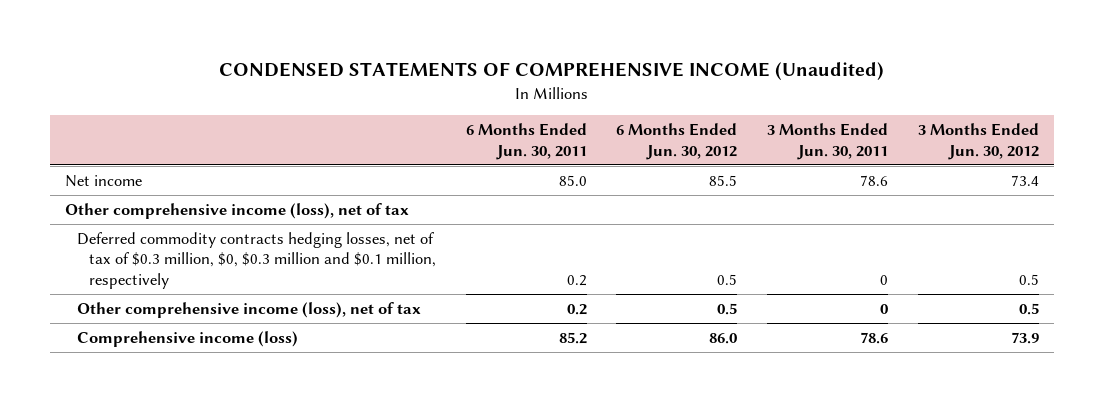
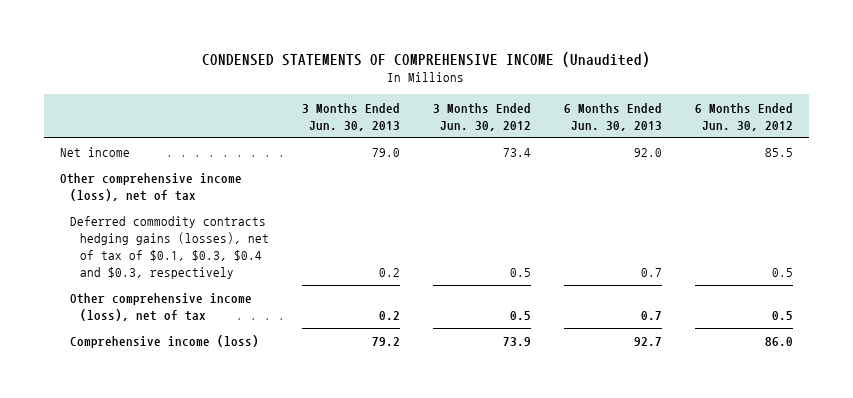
[465,123,587,160] 6 Months Ended Jun. 30, 2011 -> none
[767,123,889,160] 3 Months Ended Jun. 30, 2011 -> none
none -> [301,102,400,131] 3 Months Ended Jun. 30, 2013
none -> [563,102,662,131] 6 Months Ended Jun. 30, 2013
[76,232,437,289] Deferred commodity contracts hedging losses, net of tax of $0.3 million, $0, $0.3 million and $0.1 million, respectively -> [69,216,269,279] Deferred commodity contracts hedging gains (losses), net of tax of $0.1, $0.3, $0.4 and $0.3, respectively

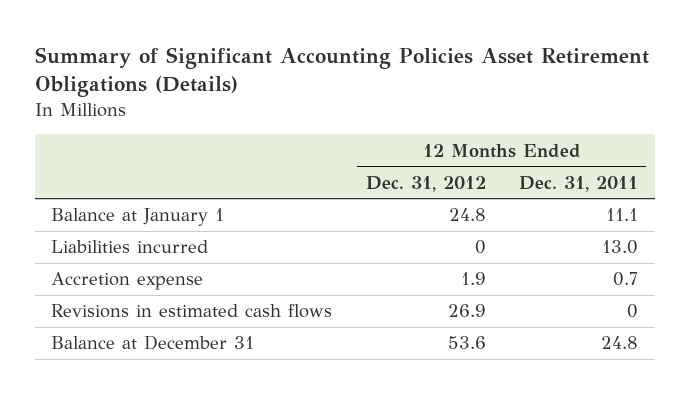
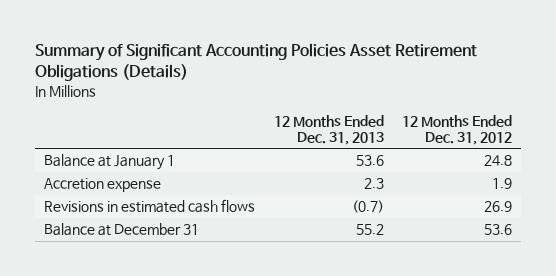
[518,175,638,192] Dec. 31, 2011 -> none
none -> [273,114,384,145] 12 Months Ended Dec. 31, 2013
[51,240,209,254] Liabilities incurred -> none

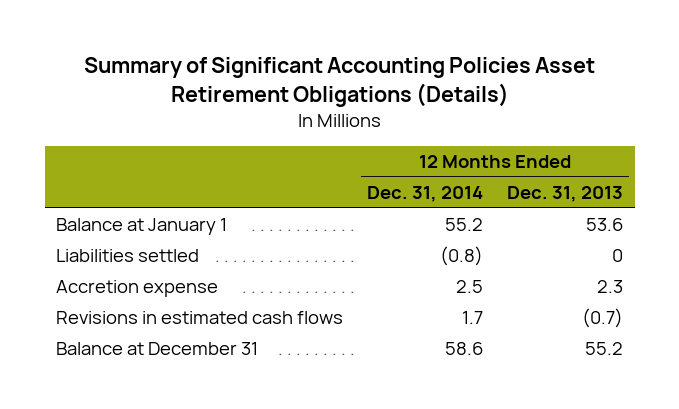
[401,114,512,145] 12 Months Ended Dec. 31, 2012 -> none
none -> [367,185,484,202] Dec. 31, 2014
none -> [56,249,200,263] Liabilities settled

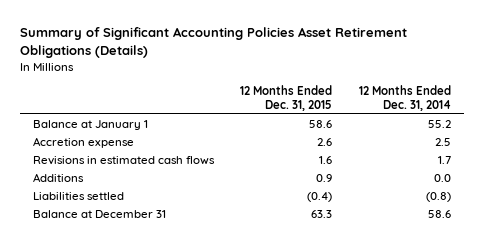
[506,185,623,202] Dec. 31, 2013 -> none
none -> [240,85,333,111] 12 Months Ended Dec. 31, 2015
none -> [32,173,84,183] Additions
[56,249,200,263] Liabilities settled -> [32,192,124,201] Liabilities settled

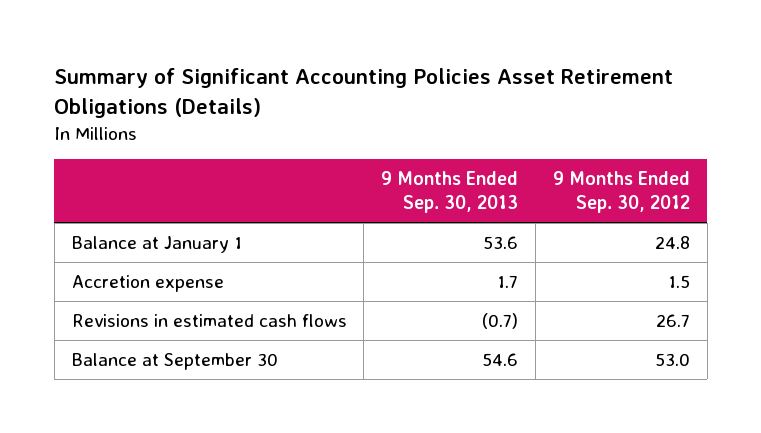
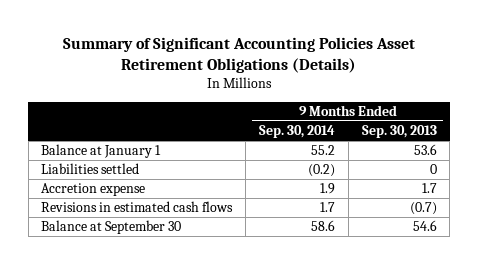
[552,171,690,214] 9 Months Ended Sep. 30, 2012 -> none
none -> [258,125,335,139] Sep. 30, 2014
none -> [41,163,140,175] Liabilities settled

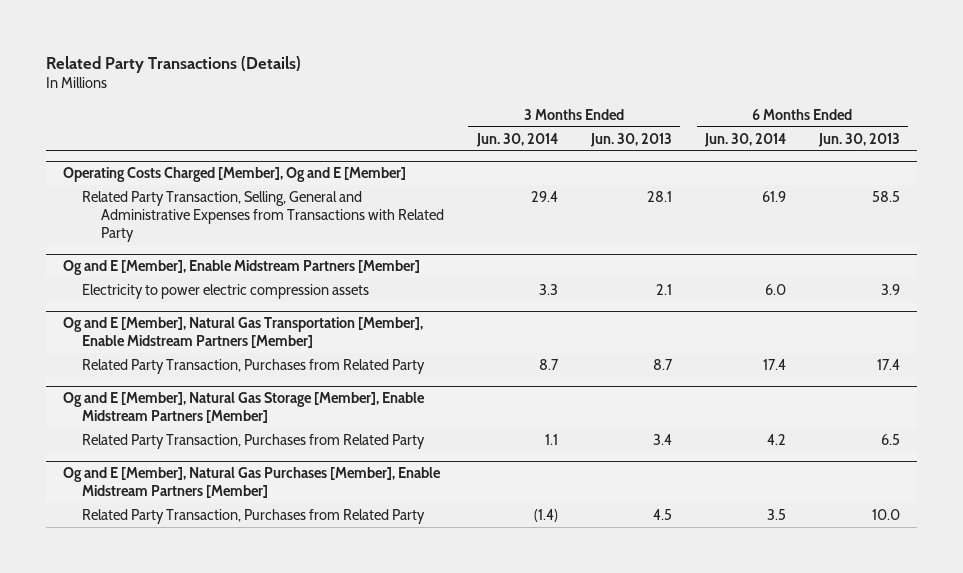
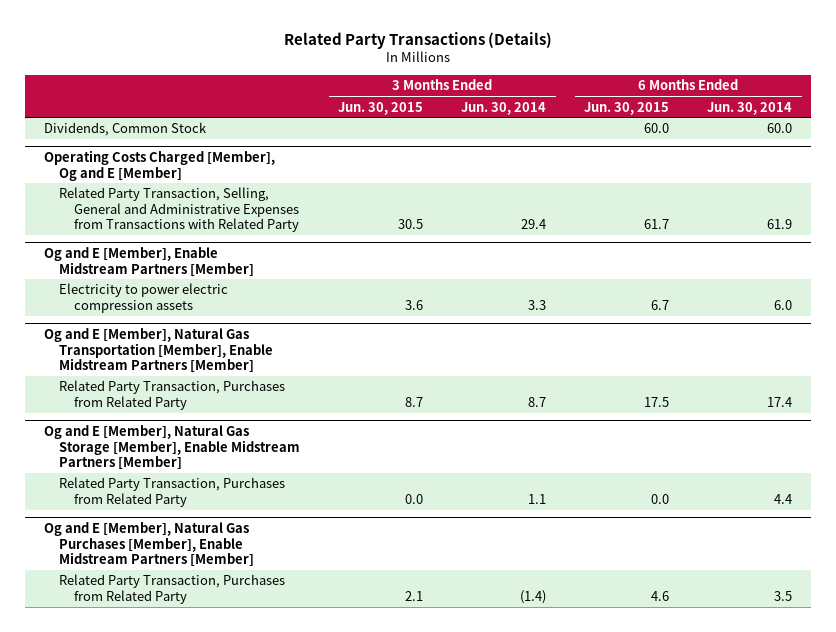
[589,132,672,147] Jun. 30, 2013 -> none
[818,132,901,147] Jun. 30, 2013 -> none
none -> [338,101,424,115] Jun. 30, 2015
none -> [584,101,670,115] Jun. 30, 2015
none -> [44,122,208,137] Dividends, Common Stock
[766,434,786,446] 4.2 -> [774,493,793,504] 4.4

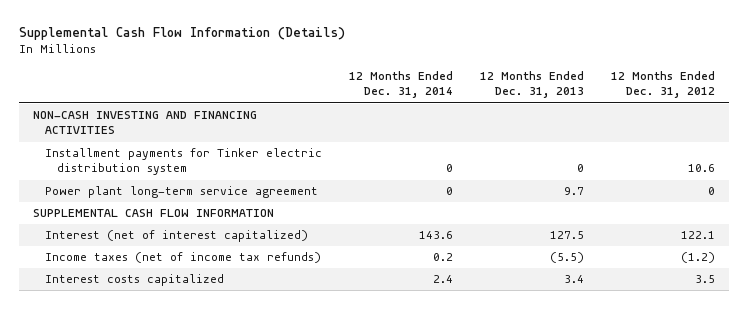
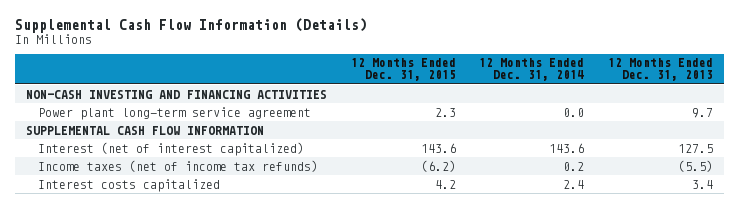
[611,71,716,99] 12 Months Ended Dec. 31, 2012 -> none
none -> [350,58,456,82] 12 Months Ended Dec. 31, 2015
[44,148,322,176] Installment payments for Tinker electric distribution system -> none
[446,187,454,196] 0 -> [563,107,585,117] 0.0

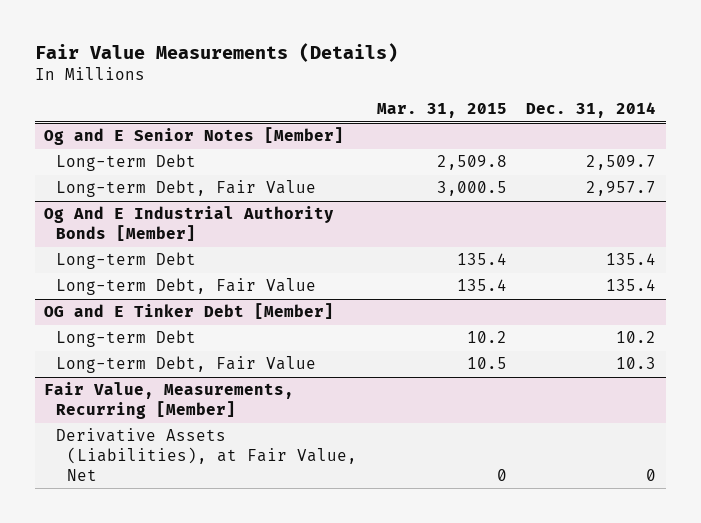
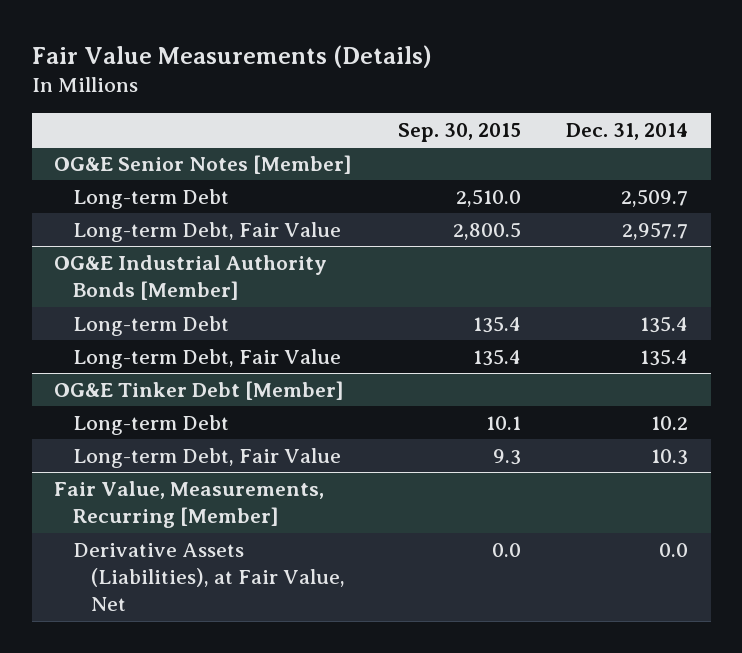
[376,103,507,119] Mar. 31, 2015 -> none
none -> [397,122,521,142] Sep. 30, 2015
[44,127,345,146] Og and E Senior Notes [Member] -> [54,154,353,174] OG&E Senior Notes [Member]
[44,206,335,242] Og And E Industrial Authority Bonds [Member] -> [54,254,328,301] OG&E Industrial Authority Bonds [Member]
[44,303,335,320] OG and E Tinker Debt [Member] -> [54,380,345,400] OG&E Tinker Debt [Member]
[646,468,657,481] 0 -> [658,542,688,557] 0.0

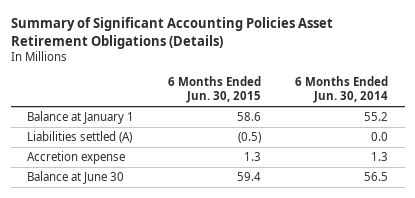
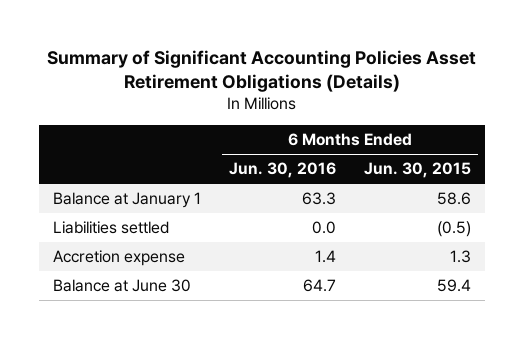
[295,76,389,103] 6 Months Ended Jun. 30, 2014 -> none
none -> [229,162,337,179] Jun. 30, 2016
[27,131,133,144] Liabilities settled (A) -> [53,221,170,235] Liabilities settled

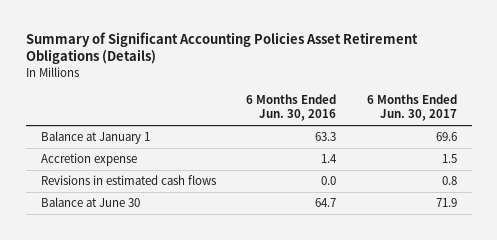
[363,162,471,179] Jun. 30, 2015 -> none
none -> [366,93,457,122] 6 Months Ended Jun. 30, 2017
[53,221,170,235] Liabilities settled -> none
none -> [40,175,216,186] Revisions in estimated cash flows

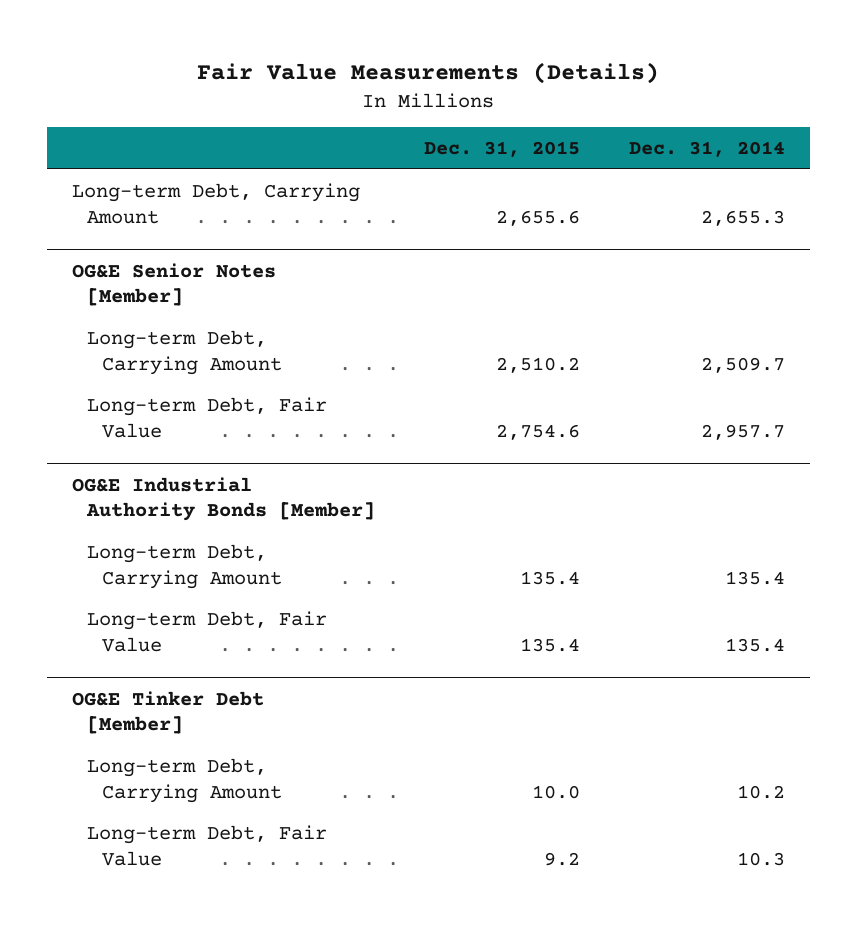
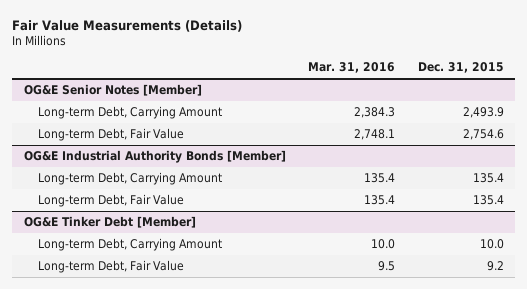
[629,140,786,157] Dec. 31, 2014 -> none
none -> [308,62,396,74] Mar. 31, 2016
[71,182,360,224] Long-term Debt, Carrying Amount -> none
[495,356,580,373] 2,510.2 -> [462,107,504,119] 2,493.9

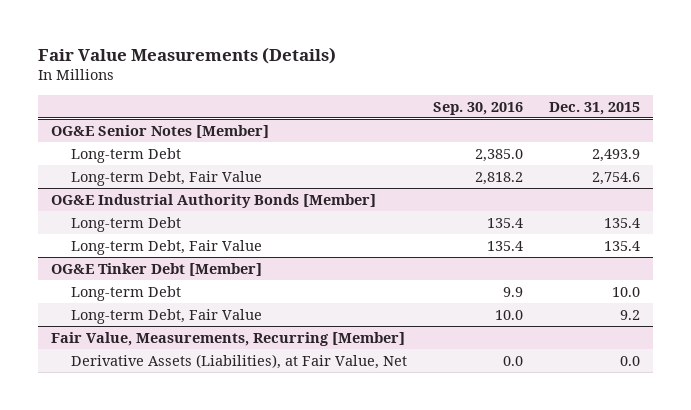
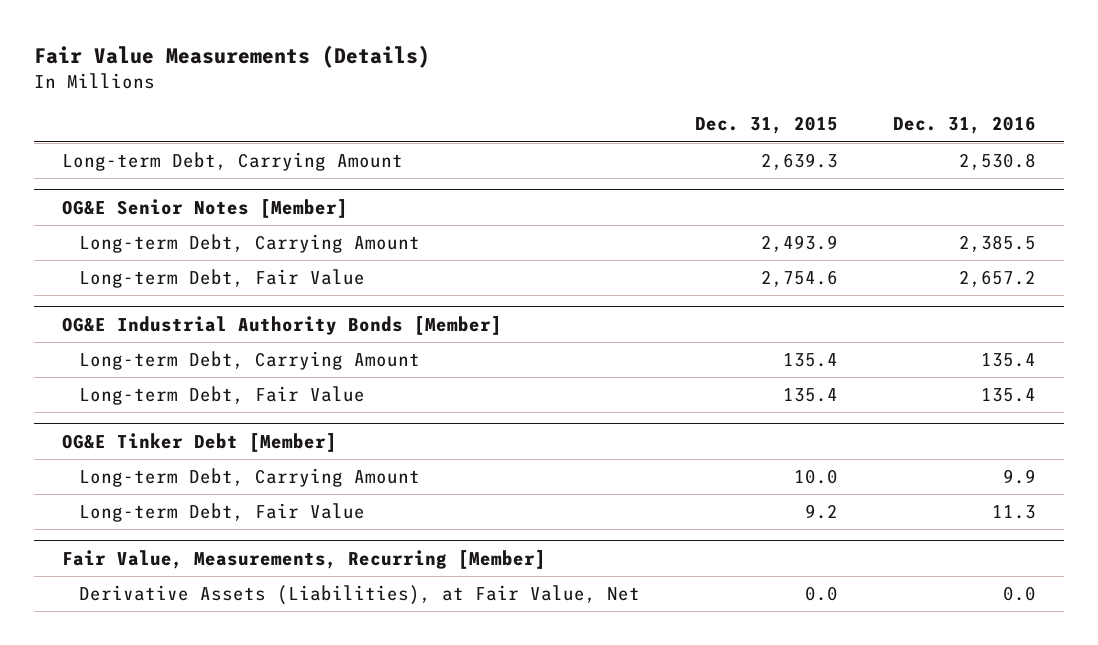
[433,101,524,115] Sep. 30, 2016 -> none
none -> [893,116,1037,135] Dec. 31, 2016
none -> [61,152,403,172] Long-term Debt, Carrying Amount
[71,147,182,163] Long-term Debt -> [79,234,421,254] Long-term Debt, Carrying Amount
[71,216,182,232] Long-term Debt -> [79,351,421,371] Long-term Debt, Carrying Amount
[71,285,182,301] Long-term Debt -> [79,468,421,488] Long-term Debt, Carrying Amount

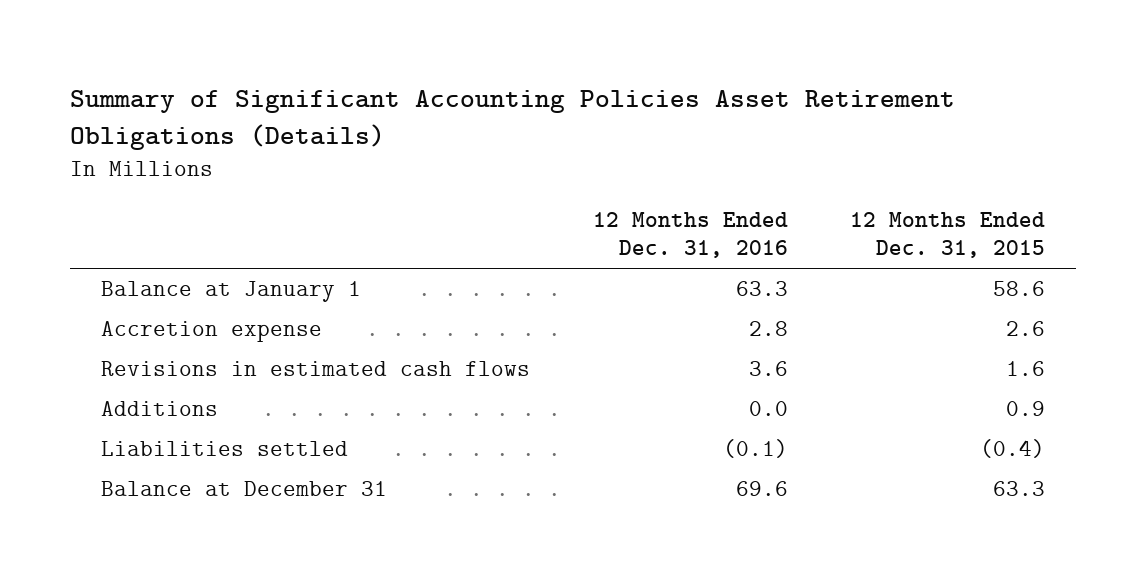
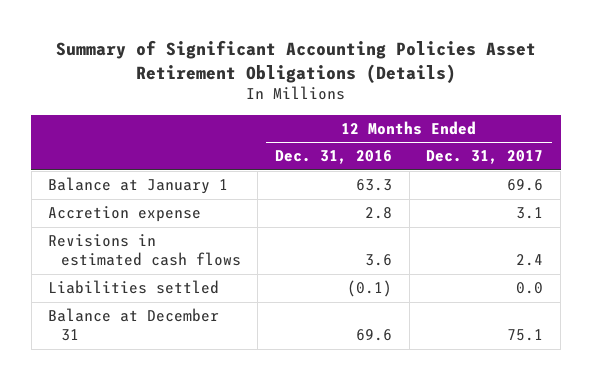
[849,211,1045,259] 12 Months Ended Dec. 31, 2015 -> none
none -> [426,150,544,165] Dec. 31, 2017
[101,401,219,417] Additions -> none

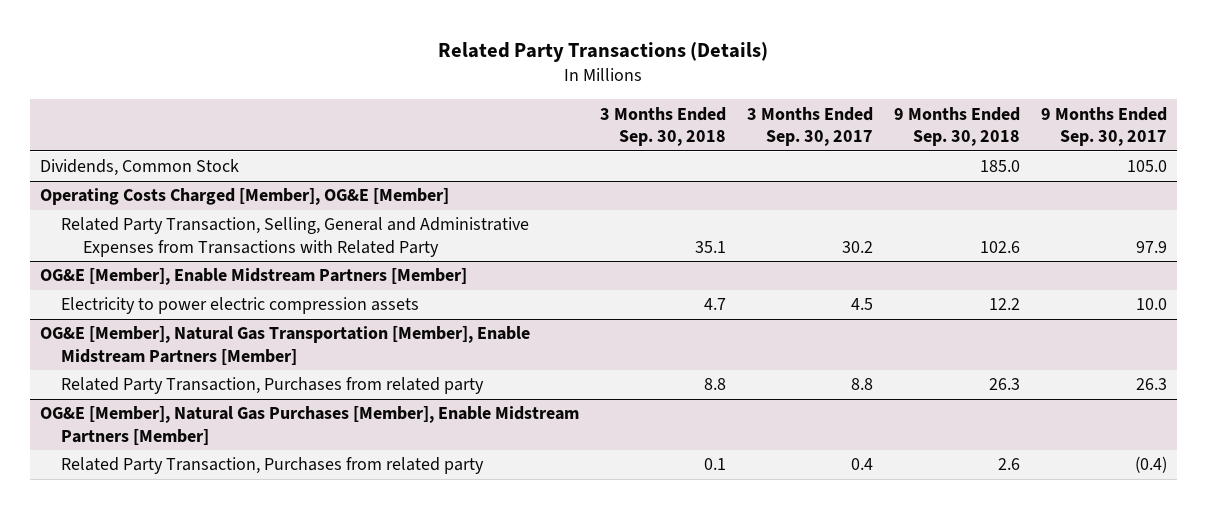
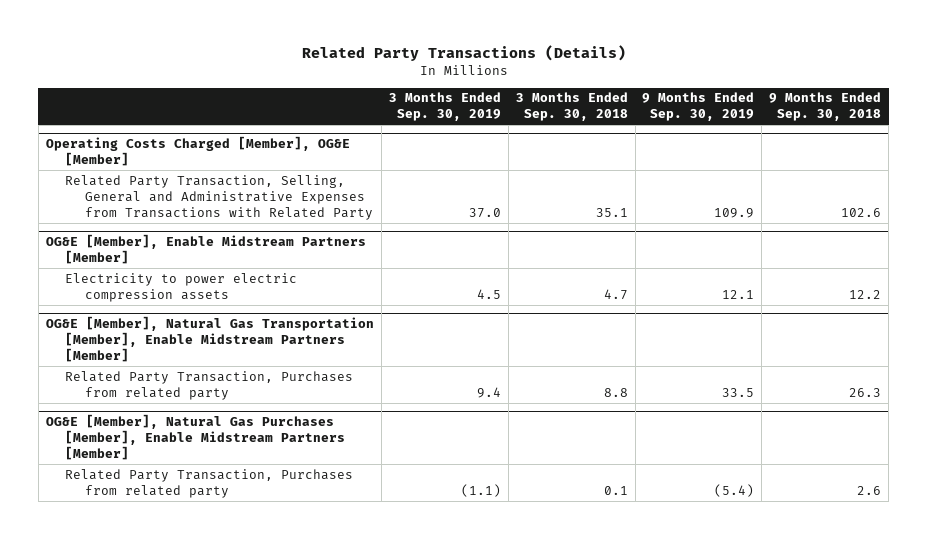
[746,106,873,146] 3 Months Ended Sep. 30, 2017 -> none
[1040,106,1167,146] 9 Months Ended Sep. 30, 2017 -> none
none -> [388,92,501,122] 3 Months Ended Sep. 30, 2019
none -> [642,92,755,122] 9 Months Ended Sep. 30, 2019
[40,159,240,177] Dividends, Common Stock -> none

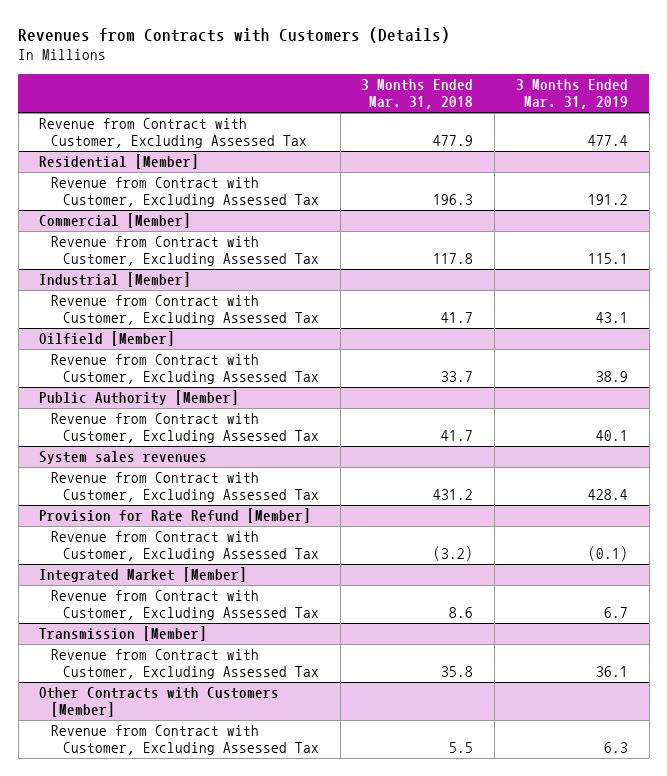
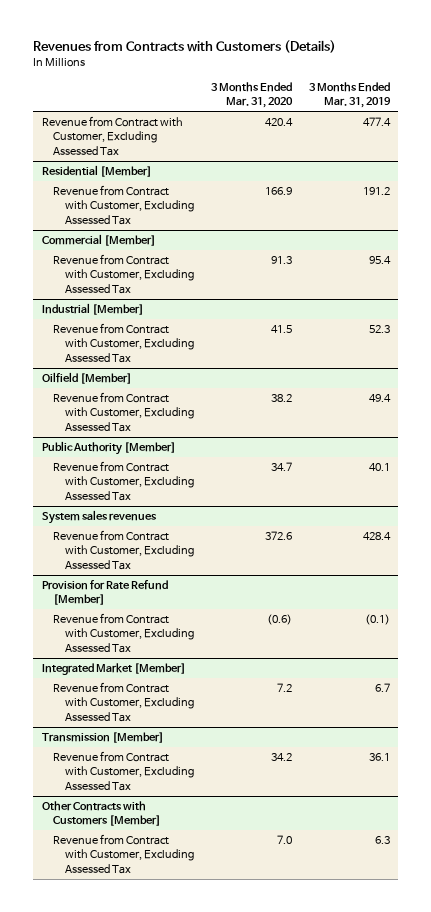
[361,78,474,110] 3 Months Ended Mar. 31, 2018 -> none
none -> [211,81,294,109] 3 Months Ended Mar. 31, 2020
[588,253,629,265] 115.1 -> [368,255,391,264] 95.4
[596,312,629,324] 43.1 -> [368,324,390,333] 52.3
[596,371,629,383] 38.9 -> [368,393,391,402] 49.4

